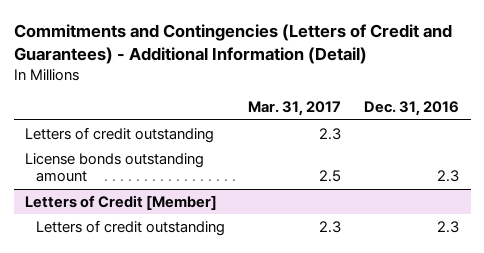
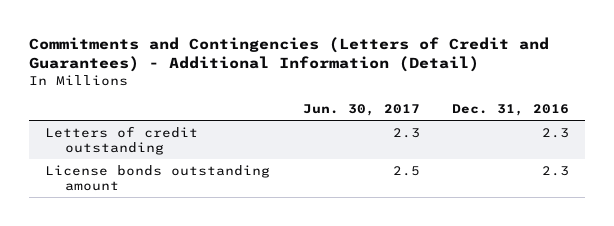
[247,101,341,117] Mar. 31, 2017 -> none
none -> [302,104,420,117] Jun. 30, 2017
[25,126,215,143] Letters of credit outstanding -> none
[25,194,218,210] Letters of Credit [Member] -> none
[25,152,205,183] License bonds outstanding amount -> [45,164,271,191] License bonds outstanding amount

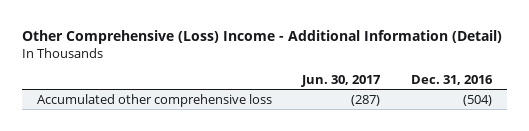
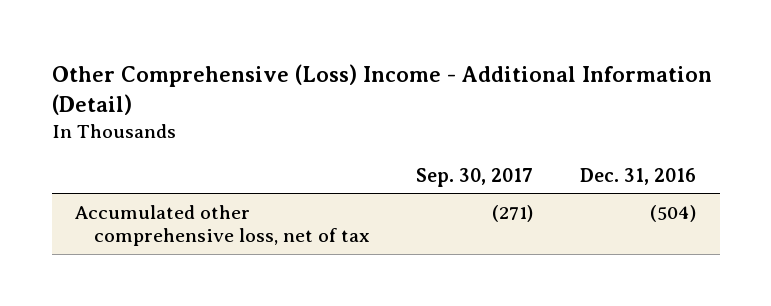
[301,75,382,88] Jun. 30, 2017 -> none
none -> [416,167,534,187] Sep. 30, 2017
[37,93,273,107] Accumulated other comprehensive loss -> [75,204,370,247] Accumulated other comprehensive loss, net of tax

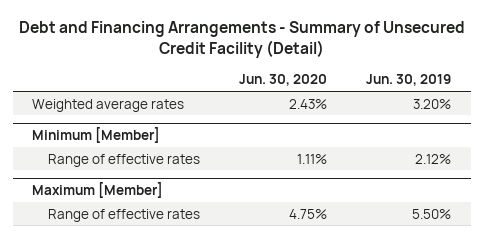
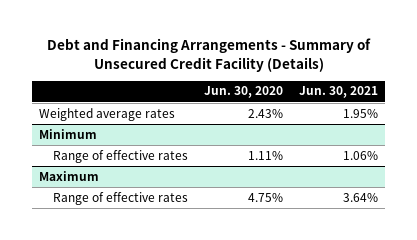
[18,21,465,59] Debt and Financing Arrangements - Summary of Unsecured Credit Facility (Detail) -> [46,38,371,72] Debt and Financing Arrangements - Summary of Unsecured Credit Facility (Details)
[366,74,452,87] Jun. 30, 2019 -> none
none -> [298,86,378,99] Jun. 30, 2021
[32,126,161,143] Minimum [Member] -> [39,128,98,139] Minimum
[32,181,164,198] Maximum [Member] -> [39,170,100,181] Maximum

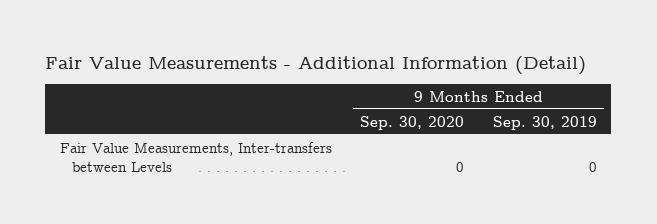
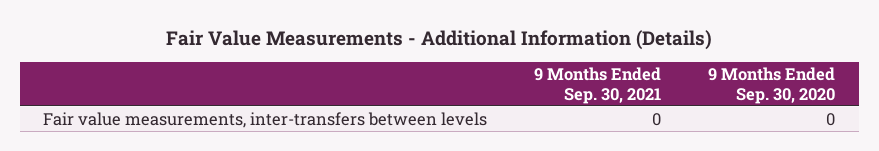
[45,55,587,75] Fair Value Measurements - Additional Information (Detail) -> [166,30,713,51] Fair Value Measurements - Additional Information (Details)
[492,115,597,130] Sep. 30, 2019 -> none
none -> [534,67,662,104] 9 Months Ended Sep. 30, 2021
[59,141,332,173] Fair Value Measurements, Inter-transfers between Levels -> [43,112,488,129] Fair value measurements, inter-transfers between levels

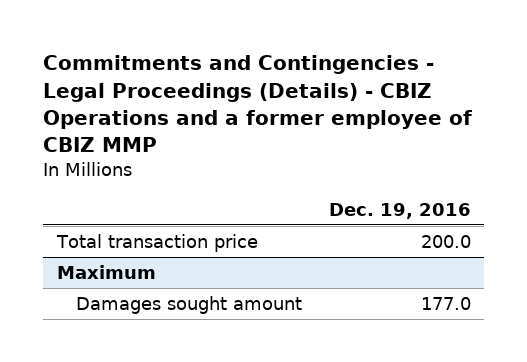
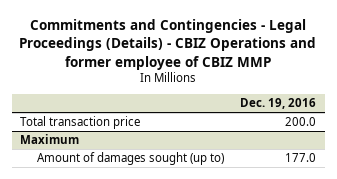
[43,55,473,153] Commitments and Contingencies - Legal Proceedings (Details) - CBIZ Operations and a former employee of CBIZ MMP -> [19,19,317,70] Commitments and Contingencies - Legal Proceedings (Details) - CBIZ Operations and former employee of CBIZ MMP
[75,296,302,315] Damages sought amount -> [36,152,224,166] Amount of damages sought (up to)

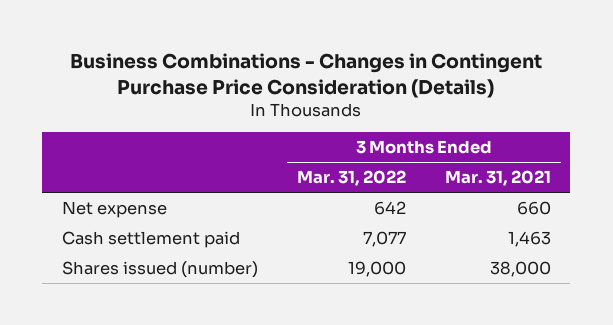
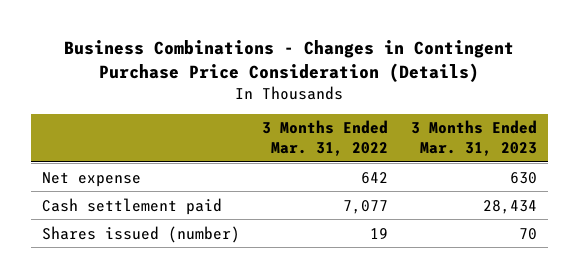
[444,170,551,187] Mar. 31, 2021 -> none
none -> [410,120,537,156] 3 Months Ended Mar. 31, 2023
[347,260,406,277] 19,000 -> [370,227,389,239] 19

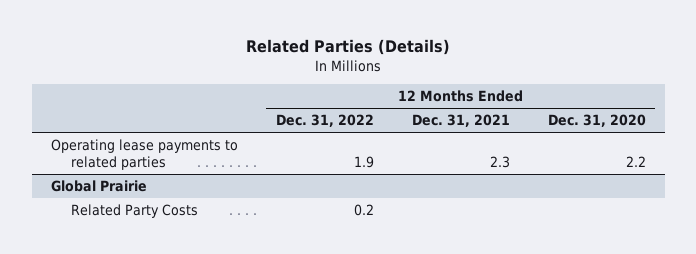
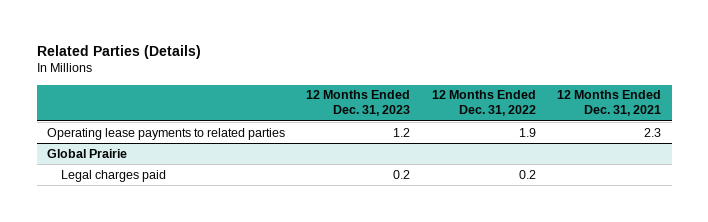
[547,114,646,128] Dec. 31, 2020 -> none
none -> [306,90,411,117] 12 Months Ended Dec. 31, 2023
[70,203,198,218] Related Party Costs -> none
none -> [61,169,167,182] Legal charges paid

